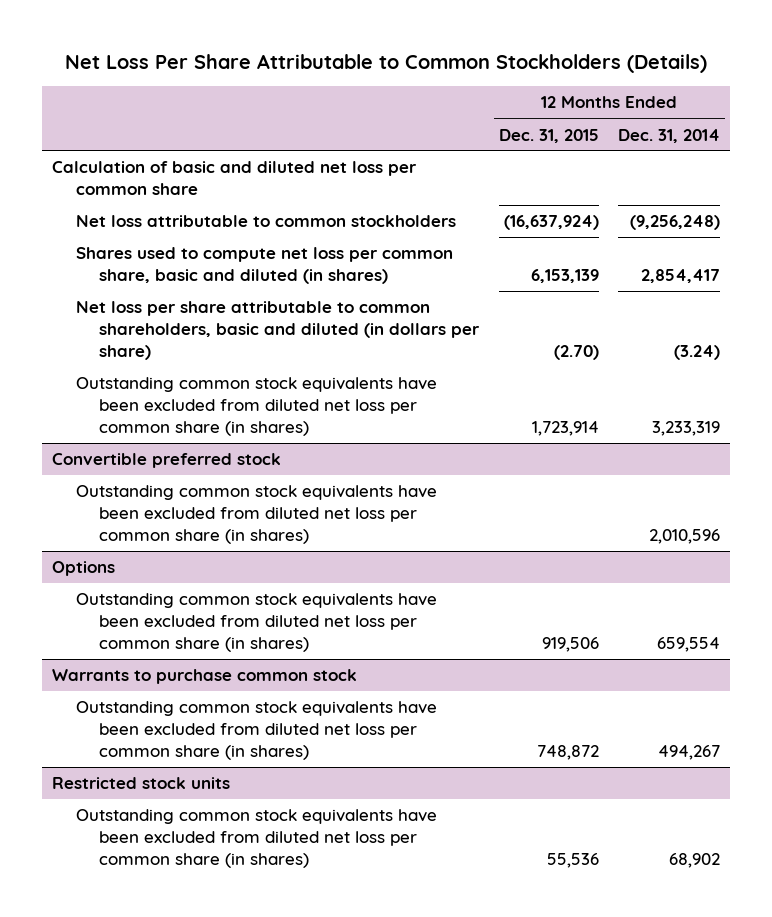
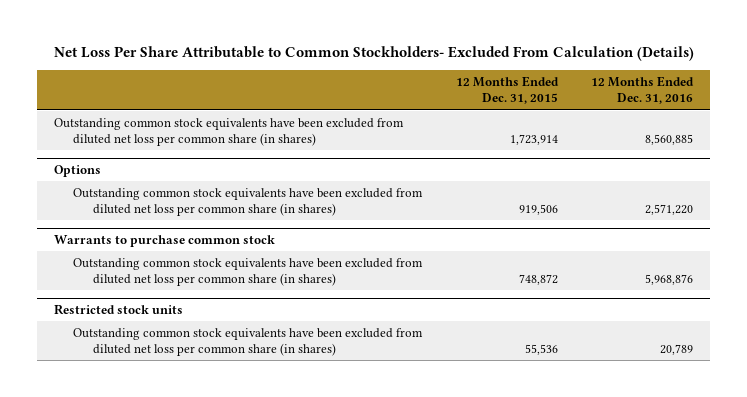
[64,54,707,74] Net Loss Per Share Attributable to Common Stockholders (Details) -> [53,46,694,62] Net Loss Per Share Attributable to Common Stockholders- Excluded From Calculation (Details)
[617,128,720,143] Dec. 31, 2014 -> none
none -> [591,76,695,105] 12 Months Ended Dec. 31, 2016
[52,161,418,196] Calculation of basic and diluted net loss per common share -> none
[75,215,456,228] Net loss attributable to common stockholders -> none
[75,247,453,285] Shares used to compute net loss per common share, basic and diluted (in shares) -> none
[75,301,481,361] Net loss per share attributable to common shareholders, basic and diluted (in dollars per share) -> none
[52,453,282,469] Convertible preferred stock -> none
[75,485,437,545] Outstanding common stock equivalents have been excluded from diluted net loss per common share (in shares) -> none

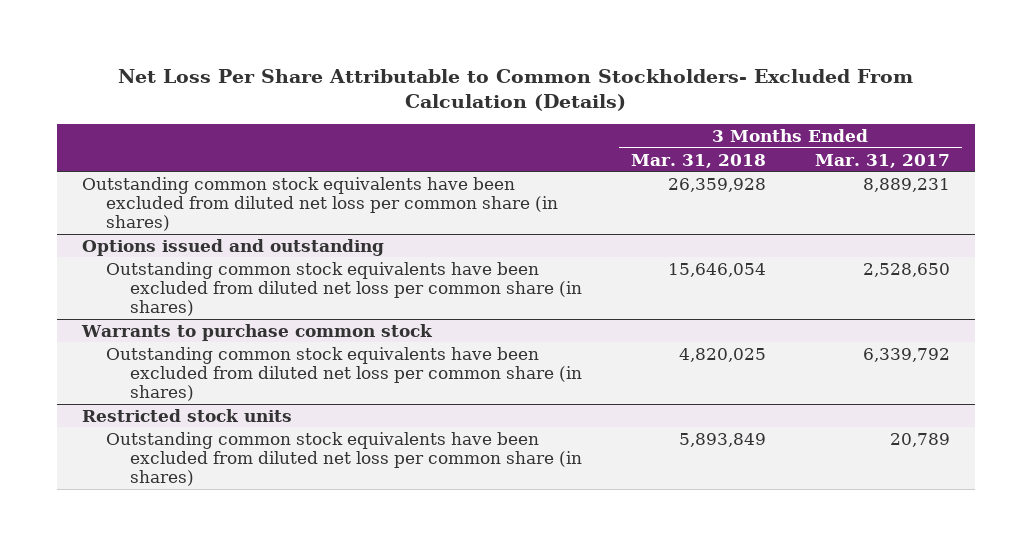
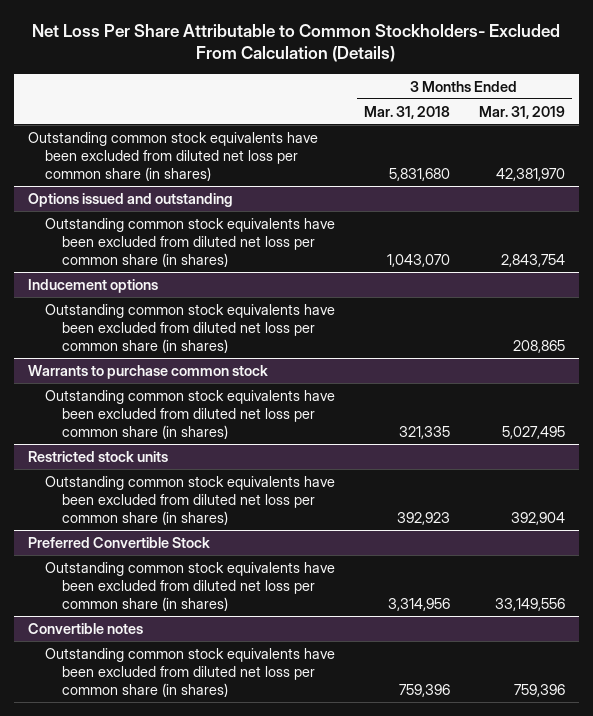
[815,153,951,168] Mar. 31, 2017 -> none
none -> [478,105,565,119] Mar. 31, 2019
[667,177,766,192] 26,359,928 -> [388,167,450,181] 5,831,680
[667,262,766,277] 15,646,054 -> [386,253,450,267] 1,043,070
none -> [28,278,159,293] Inducement options
none -> [45,303,336,353] Outstanding common stock equivalents have been excluded from diluted net loss per common share (in shares)
[678,347,766,362] 4,820,025 -> [398,425,450,439] 321,335
[678,432,766,447] 5,893,849 -> [396,511,450,525] 392,923
none -> [28,536,211,548] Preferred Convertible Stock
none -> [45,561,336,611] Outstanding common stock equivalents have been excluded from diluted net loss per common share (in shares)
none -> [28,622,144,634] Convertible notes
none -> [45,647,336,697] Outstanding common stock equivalents have been excluded from diluted net loss per common share (in shares)

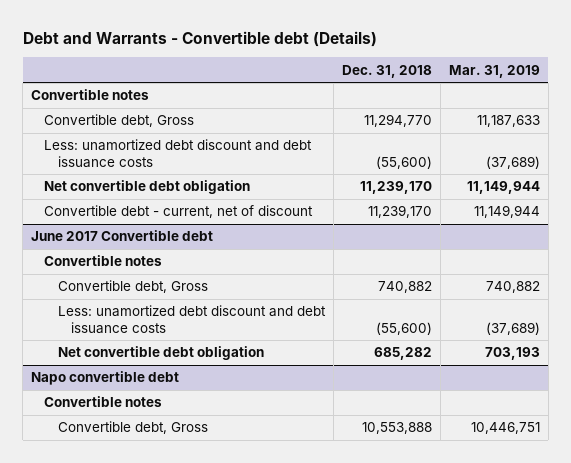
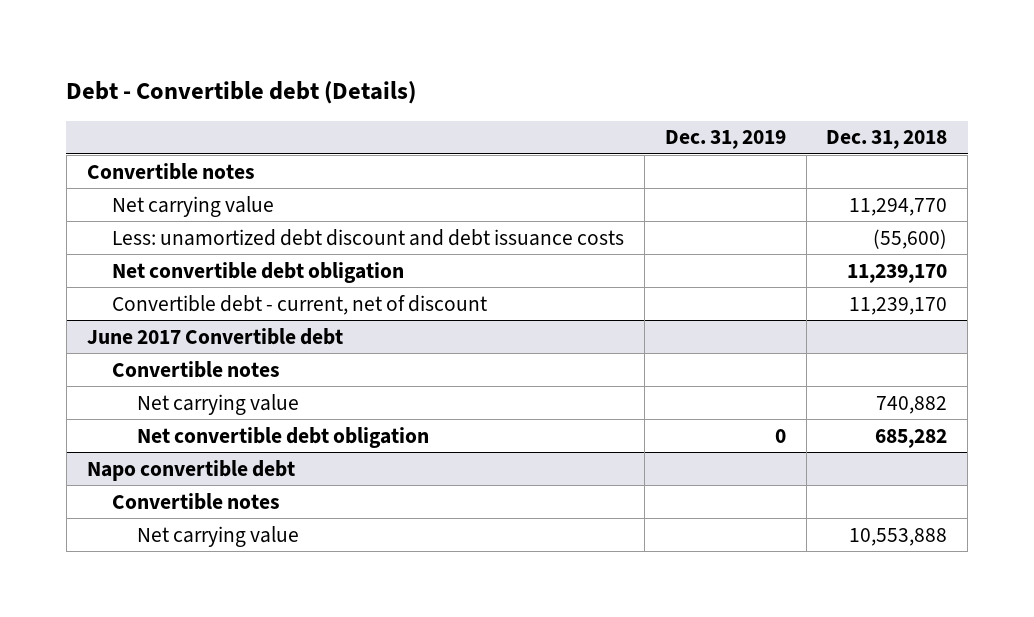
[22,30,377,47] Debt and Warrants - Convertible debt (Details) -> [66,81,417,105] Debt - Convertible debt (Details)
[448,64,540,78] Mar. 31, 2019 -> none
none -> [664,130,786,150] Dec. 31, 2019
[44,114,195,128] Convertible debt, Gross -> [111,195,274,217] Net carrying value
[57,305,326,334] Less: unamortized debt discount and debt issuance costs -> none
[57,280,208,294] Convertible debt, Gross -> [137,393,300,415] Net carrying value
[57,421,208,435] Convertible debt, Gross -> [137,525,300,547] Net carrying value

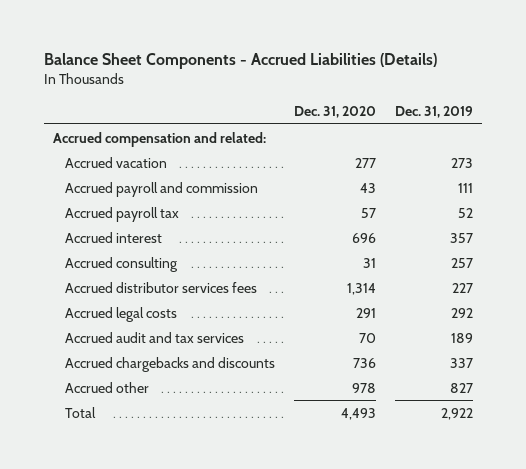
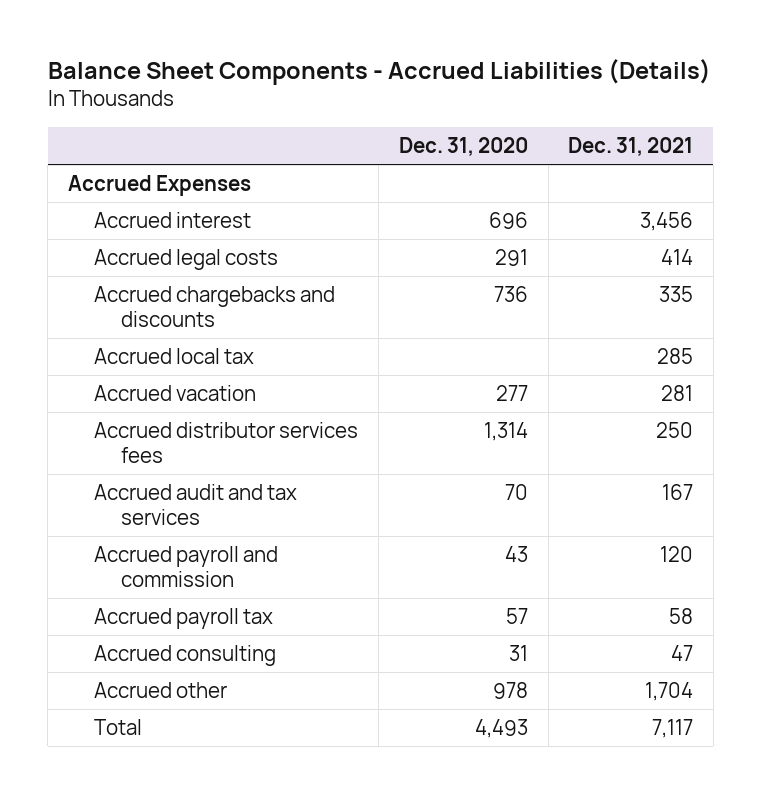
[394,105,473,118] Dec. 31, 2019 -> none
none -> [568,136,694,156] Dec. 31, 2021
[53,131,267,147] Accrued compensation and related: -> none
none -> [67,175,251,197] Accrued Expenses
[64,231,162,243] Accrued interest -> [94,212,252,229] Accrued interest
[64,306,177,322] Accrued legal costs -> [94,249,279,271] Accrued legal costs
[64,356,275,372] Accrued chargebacks and discounts -> [94,286,336,327] Accrued chargebacks and discounts
none -> [94,348,255,365] Accrued local tax
[64,281,257,293] Accrued distributor services fees -> [94,422,359,463] Accrued distributor services fees
[64,331,244,343] Accrued audit and tax services -> [94,484,298,525] Accrued audit and tax services

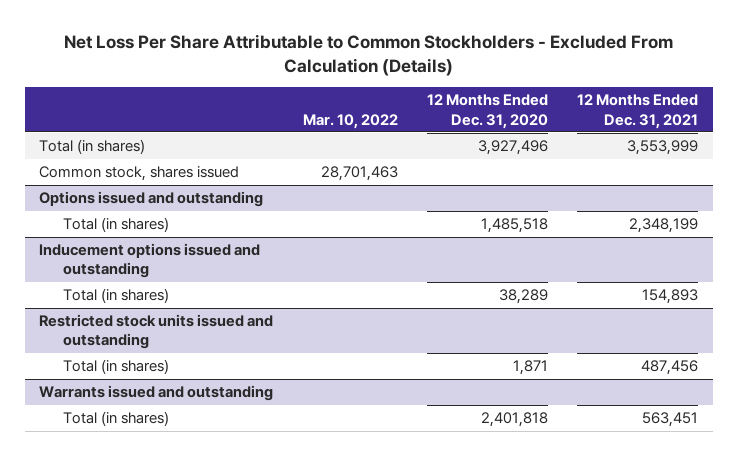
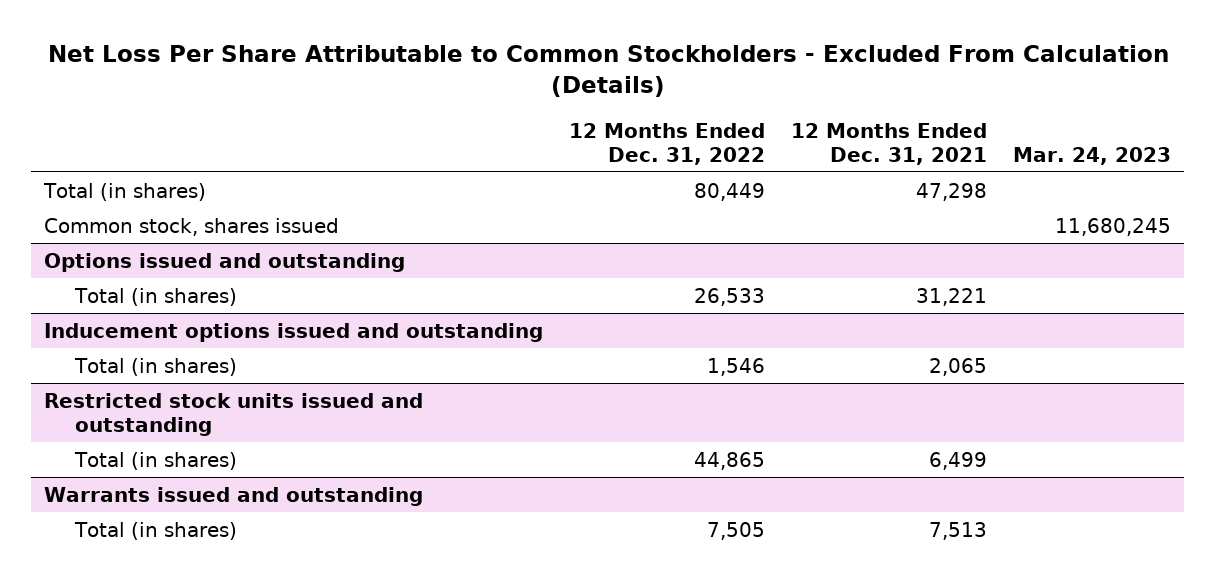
[302,113,398,129] Mar. 10, 2022 -> none
[427,94,549,129] 12 Months Ended Dec. 31, 2020 -> none
none -> [569,122,766,165] 12 Months Ended Dec. 31, 2022
none -> [1013,146,1172,165] Mar. 24, 2023
[627,140,699,156] 3,553,999 -> [916,182,988,201] 47,298
[629,218,699,234] 2,348,199 -> [916,287,988,306] 31,221
[642,289,699,305] 154,893 -> [929,357,988,376] 2,065
[641,360,699,376] 487,456 -> [929,451,988,470] 6,499
[642,412,699,428] 563,451 -> [929,521,988,540] 7,513

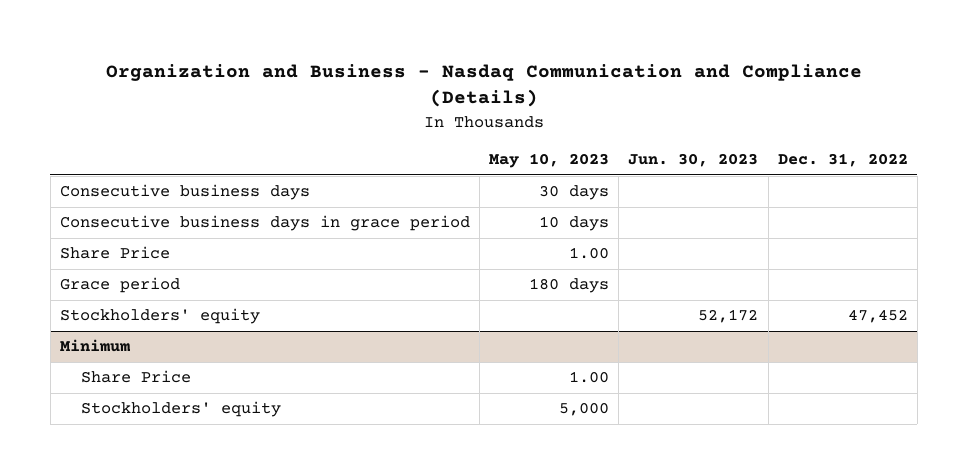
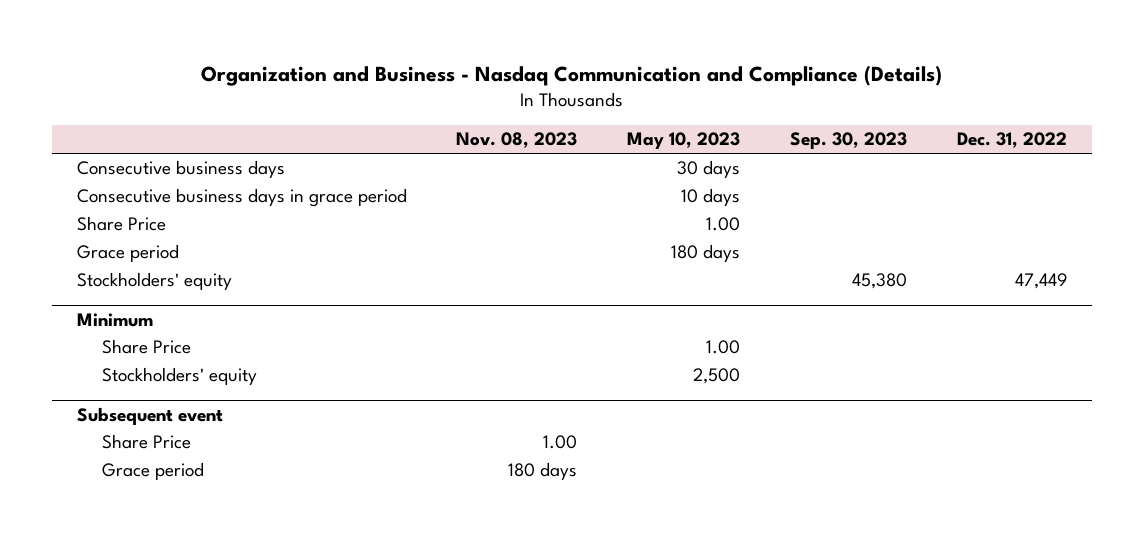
[628,153,759,168] Jun. 30, 2023 -> none
none -> [456,132,578,149] Nov. 08, 2023
none -> [790,132,908,150] Sep. 30, 2023
[847,309,908,324] 47,452 -> [1015,273,1068,290] 47,449
[559,402,610,417] 5,000 -> [693,368,741,385] 2,500
none -> [76,406,223,425] Subsequent event
none -> [102,434,192,450] Share Price
none -> [102,462,205,481] Grace period

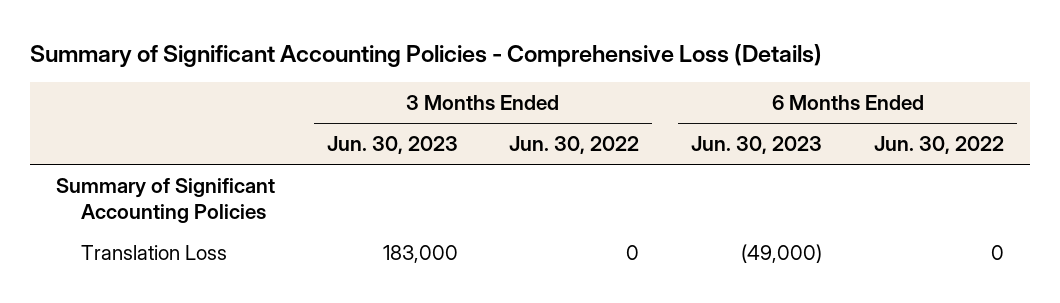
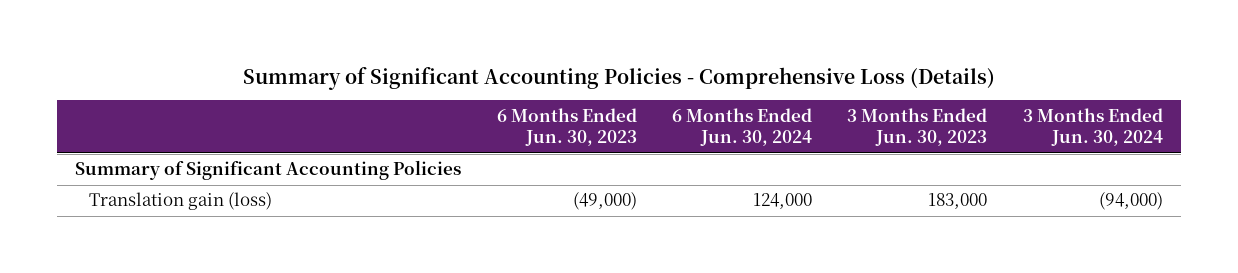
[509,136,640,155] Jun. 30, 2022 -> none
[873,136,1004,155] Jun. 30, 2022 -> none
none -> [672,107,813,147] 6 Months Ended Jun. 30, 2024
none -> [1022,107,1163,147] 3 Months Ended Jun. 30, 2024
[80,245,227,261] Translation Loss -> [89,192,273,211] Translation gain (loss)

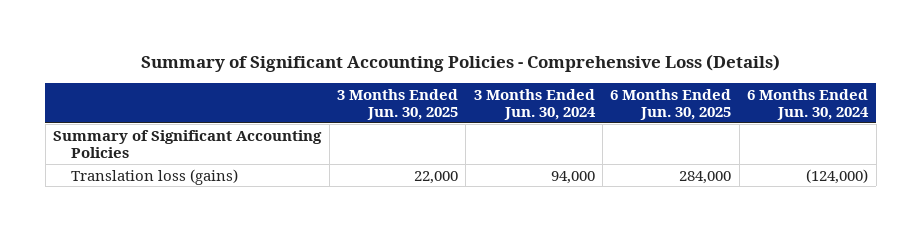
[496,107,637,147] 6 Months Ended Jun. 30, 2023 -> none
[847,107,988,147] 3 Months Ended Jun. 30, 2023 -> none
none -> [336,88,458,120] 3 Months Ended Jun. 30, 2025
none -> [610,88,732,120] 6 Months Ended Jun. 30, 2025
[89,192,273,211] Translation gain (loss) -> [71,168,239,185] Translation loss (gains)
[753,193,813,210] 124,000 -> [806,168,869,184] (124,000)
[1098,192,1163,211] (94,000) -> [550,170,595,184] 94,000

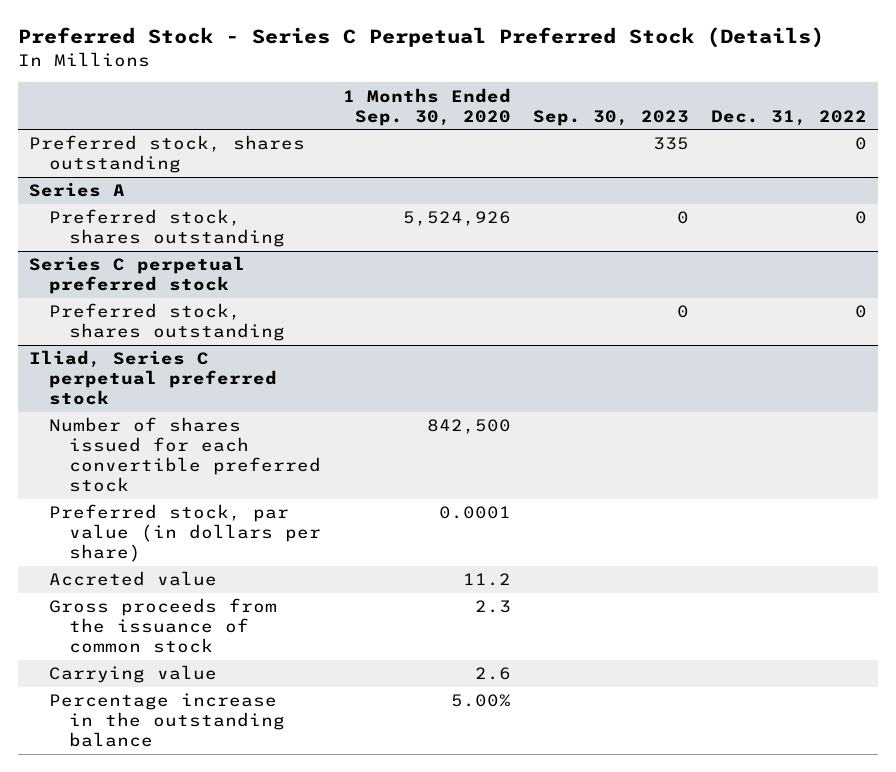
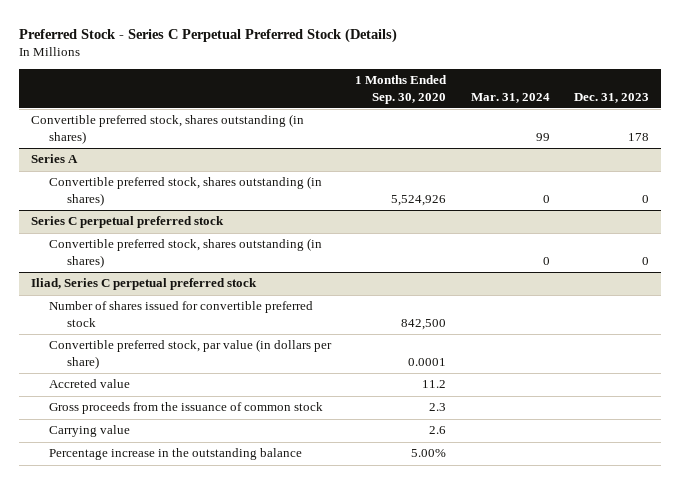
[533,109,690,126] Sep. 30, 2023 -> none
[711,109,868,126] Dec. 31, 2022 -> none
none -> [470,92,550,103] Mar. 31, 2024
none -> [573,92,649,103] Dec. 31, 2023
[28,135,305,174] Preferred stock, shares outstanding -> [31,114,305,144] Convertible preferred stock, shares outstanding (in shares)
[49,209,286,248] Preferred stock, shares outstanding -> [49,176,323,206] Convertible preferred stock, shares outstanding (in shares)
[49,303,286,342] Preferred stock, shares outstanding -> [49,238,323,268] Convertible preferred stock, shares outstanding (in shares)
[49,417,322,492] Number of shares issued for each convertible preferred stock -> [49,301,314,327] Number of shares issued for convertible preferred stock
[49,504,322,563] Preferred stock, par value (in dollars per share) -> [49,339,333,369] Convertible preferred stock, par value (in dollars per share)

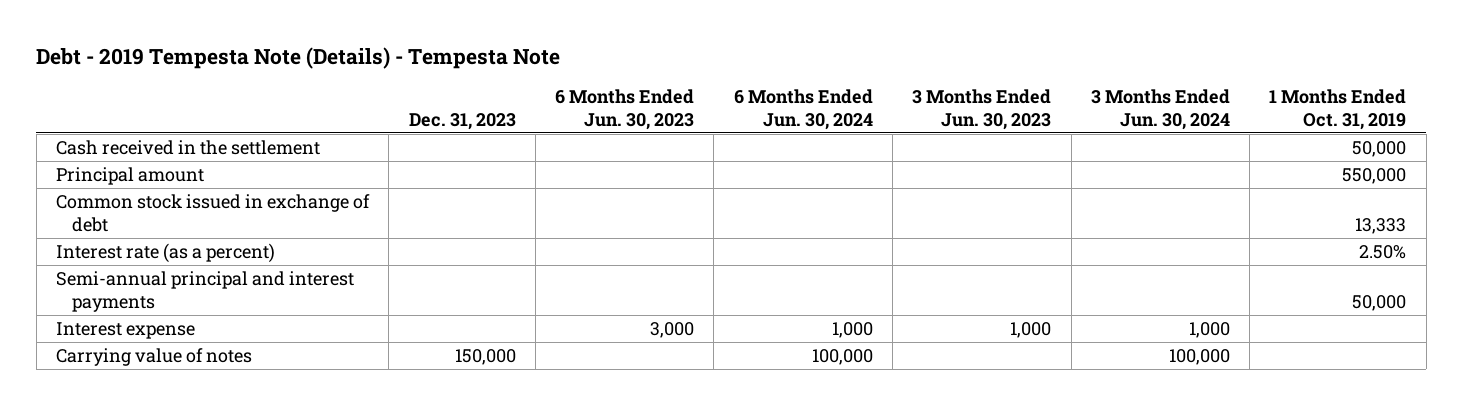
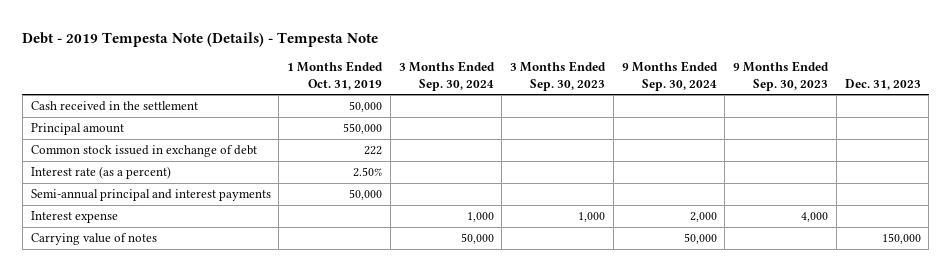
[555,88,695,130] 6 Months Ended Jun. 30, 2023 -> none
[733,88,873,130] 6 Months Ended Jun. 30, 2024 -> none
[912,88,1052,130] 3 Months Ended Jun. 30, 2023 -> none
[1090,88,1230,130] 3 Months Ended Jun. 30, 2024 -> none
none -> [398,61,495,91] 3 Months Ended Sep. 30, 2024
none -> [510,61,607,91] 3 Months Ended Sep. 30, 2023
none -> [621,61,718,91] 9 Months Ended Sep. 30, 2024
none -> [733,61,830,91] 9 Months Ended Sep. 30, 2023
[1355,217,1407,234] 13,333 -> [364,146,383,156] 222

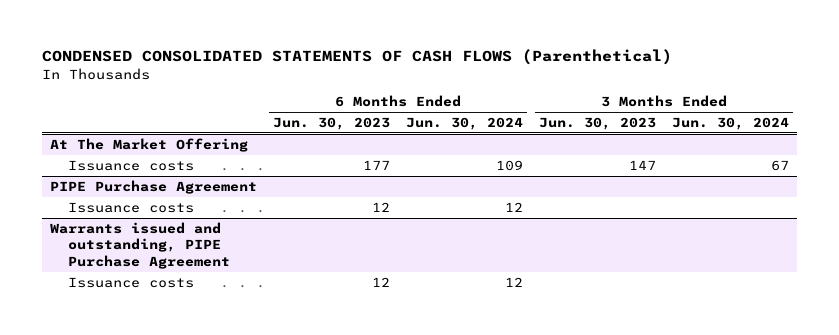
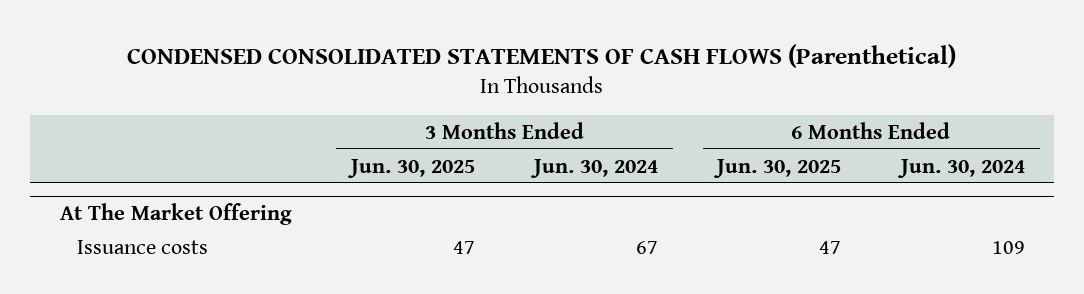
[272,116,390,130] Jun. 30, 2023 -> none
[538,116,656,130] Jun. 30, 2023 -> none
none -> [346,158,475,178] Jun. 30, 2025
none -> [713,158,842,178] Jun. 30, 2025
[49,179,257,194] PIPE Purchase Agreement -> none
[68,201,195,213] Issuance costs -> none
[49,221,231,269] Warrants issued and outstanding, PIPE Purchase Agreement -> none
[68,276,195,288] Issuance costs -> none

